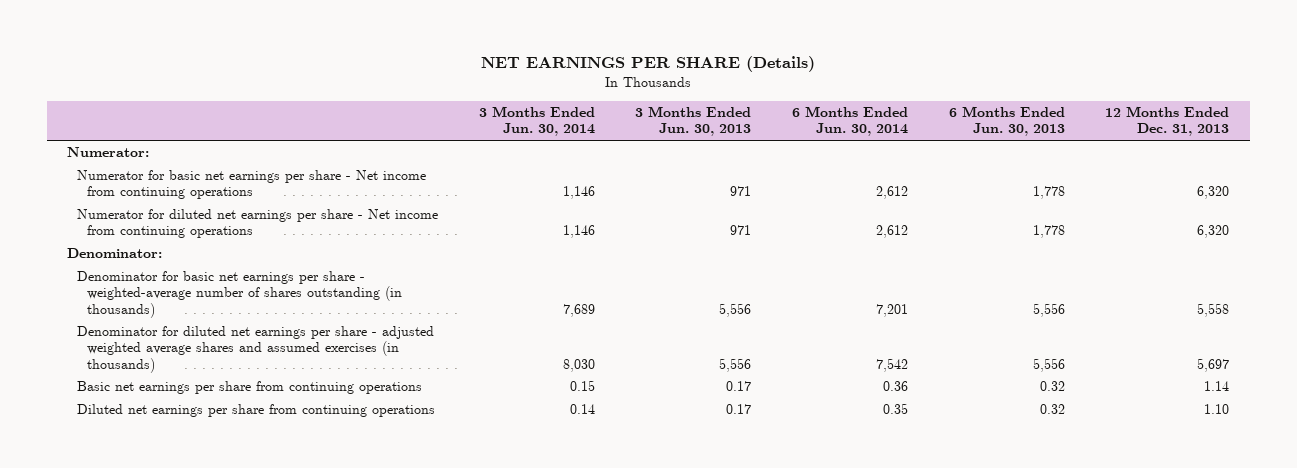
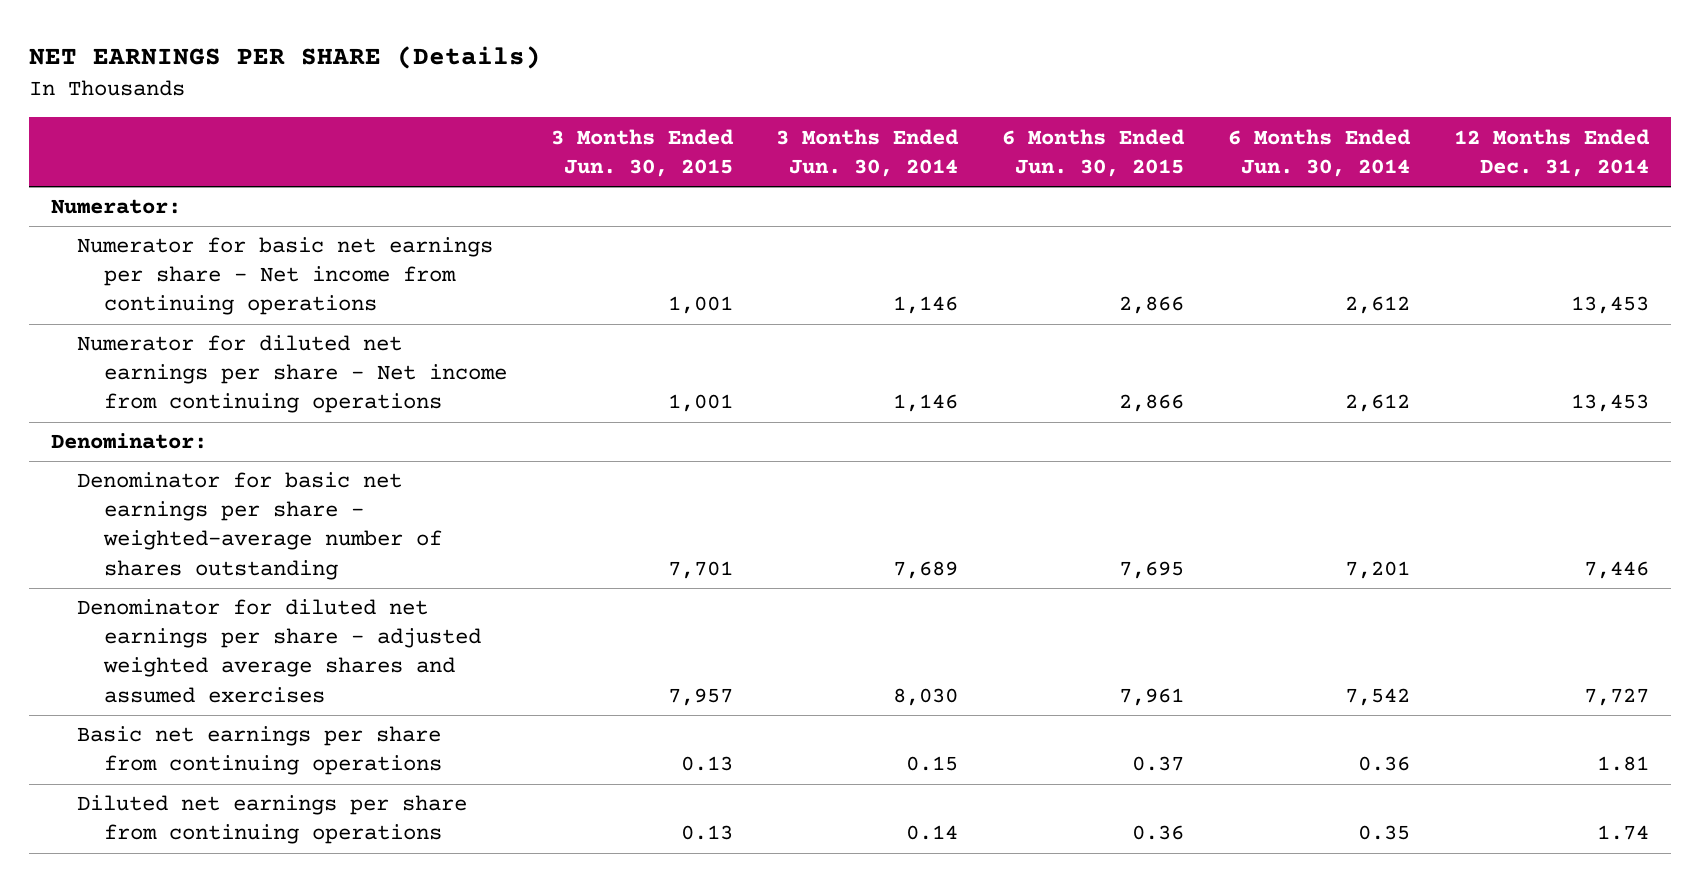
[635,106,752,137] 3 Months Ended Jun. 30, 2013 -> none
[948,106,1065,137] 6 Months Ended Jun. 30, 2013 -> none
[1105,106,1230,137] 12 Months Ended Dec. 31, 2013 -> none
none -> [550,128,734,177] 3 Months Ended Jun. 30, 2015
none -> [1002,128,1186,177] 6 Months Ended Jun. 30, 2015
none -> [1454,128,1651,177] 12 Months Ended Dec. 31, 2014
[77,271,402,318] Denominator for basic net earnings per share - weighted-average number of shares outstanding (in thousands) -> [77,472,442,580] Denominator for basic net earnings per share - weighted-average number of shares outstanding
[77,326,435,373] Denominator for diluted net earnings per share - adjusted weighted average shares and assumed exercises (in thousands) -> [77,599,481,703] Denominator for diluted net earnings per share - adjusted weighted average shares and assumed exercises

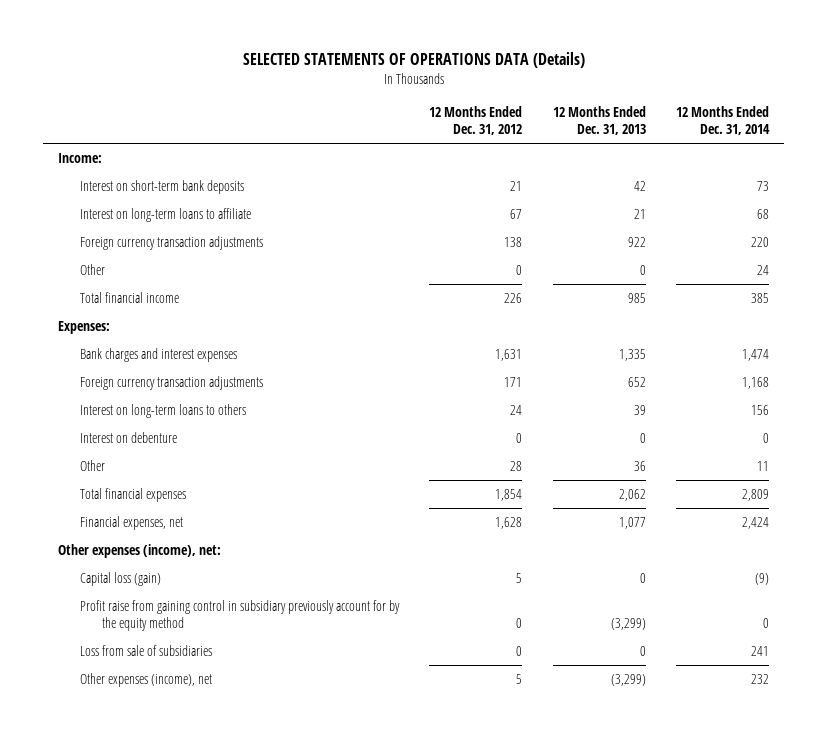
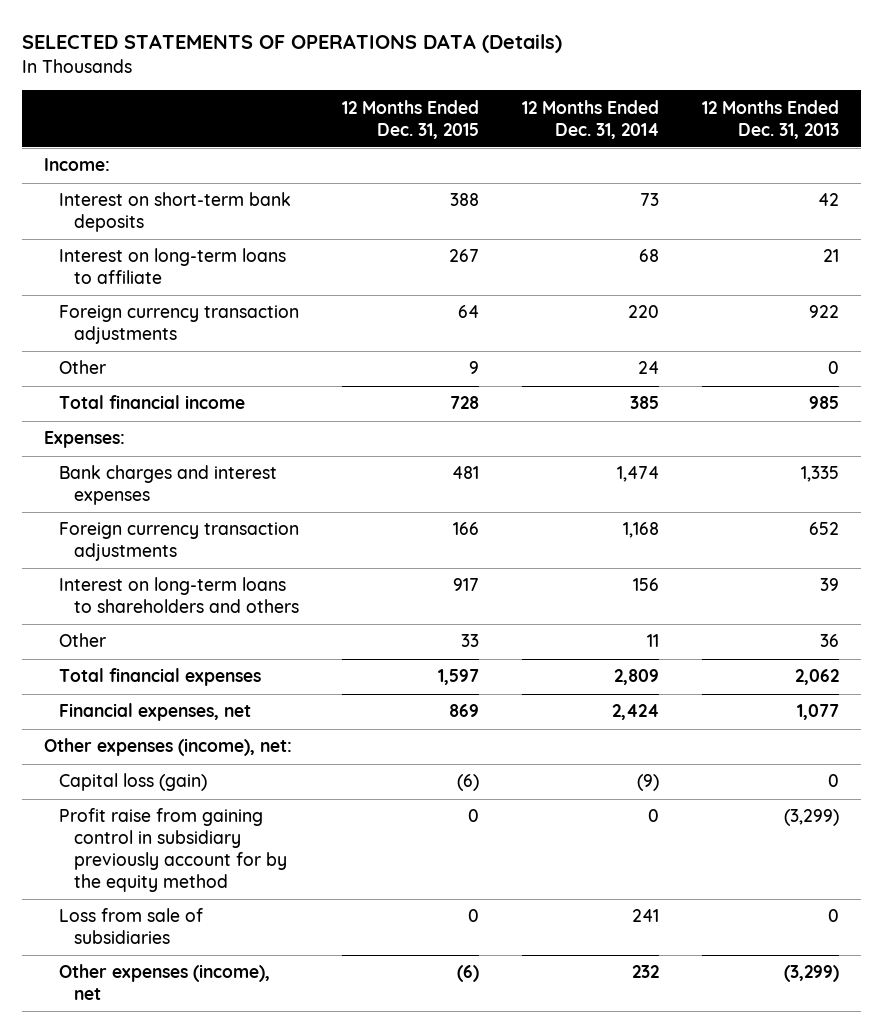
[429,105,523,136] 12 Months Ended Dec. 31, 2012 -> none
none -> [341,99,479,139] 12 Months Ended Dec. 31, 2015
[79,431,177,443] Interest on debenture -> none
[79,403,246,418] Interest on long-term loans to others -> [58,577,299,614] Interest on long-term loans to shareholders and others

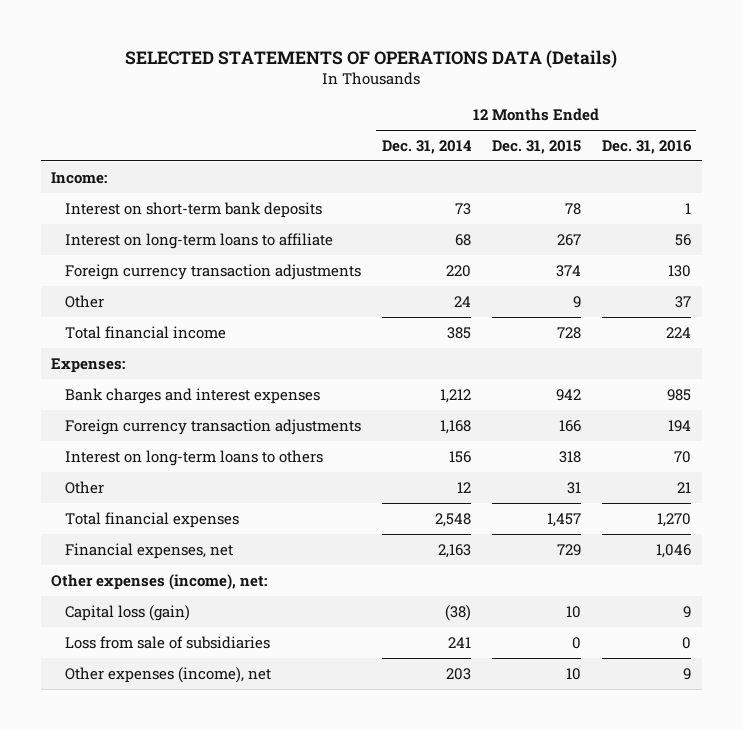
[701,99,839,139] 12 Months Ended Dec. 31, 2013 -> none
none -> [602,139,693,154] Dec. 31, 2016
[449,193,479,207] 388 -> [564,202,581,215] 78
[457,305,479,319] 64 -> [555,264,581,277] 374
[451,466,479,480] 481 -> [555,388,581,401] 942
[616,466,659,483] 1,474 -> [439,388,471,403] 1,212
[58,577,299,614] Interest on long-term loans to shareholders and others -> [64,449,323,466] Interest on long-term loans to others
[452,578,479,592] 917 -> [558,450,581,463] 318
[460,634,479,648] 33 -> [566,481,581,494] 31
[646,634,659,648] 11 -> [456,481,471,493] 12
[437,669,479,686] 1,597 -> [546,512,581,527] 1,457
[613,669,659,686] 2,809 -> [434,512,471,527] 2,548
[448,704,479,718] 869 -> [556,543,581,556] 729
[611,704,659,721] 2,424 -> [437,543,471,558] 2,163
[58,808,287,892] Profit raise from gaining control in subsidiary previously account for by the equity method -> none
[456,774,479,792] (6) -> [565,605,581,618] 10
[636,774,659,792] (9) -> [444,604,471,621] (38)
[456,965,479,983] (6) -> [565,667,581,680] 10
[631,965,659,979] 232 -> [445,667,471,680] 203

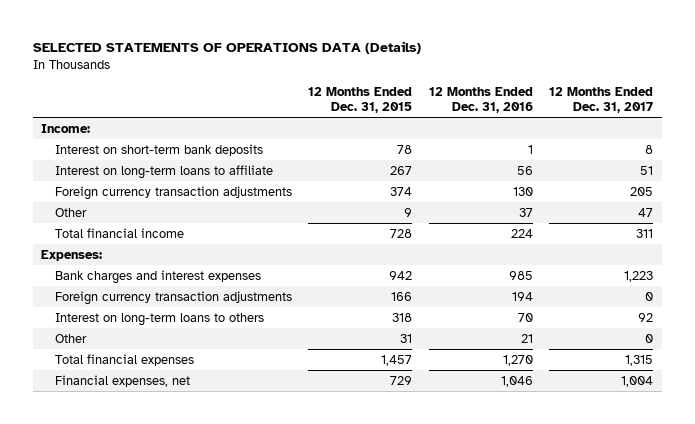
[381,139,472,154] Dec. 31, 2014 -> none
none -> [549,86,654,113] 12 Months Ended Dec. 31, 2017
[51,573,268,590] Other expenses (income), net: -> none
[64,604,190,621] Capital loss (gain) -> none
[64,635,270,649] Loss from sale of subsidiaries -> none
[64,666,271,683] Other expenses (income), net -> none

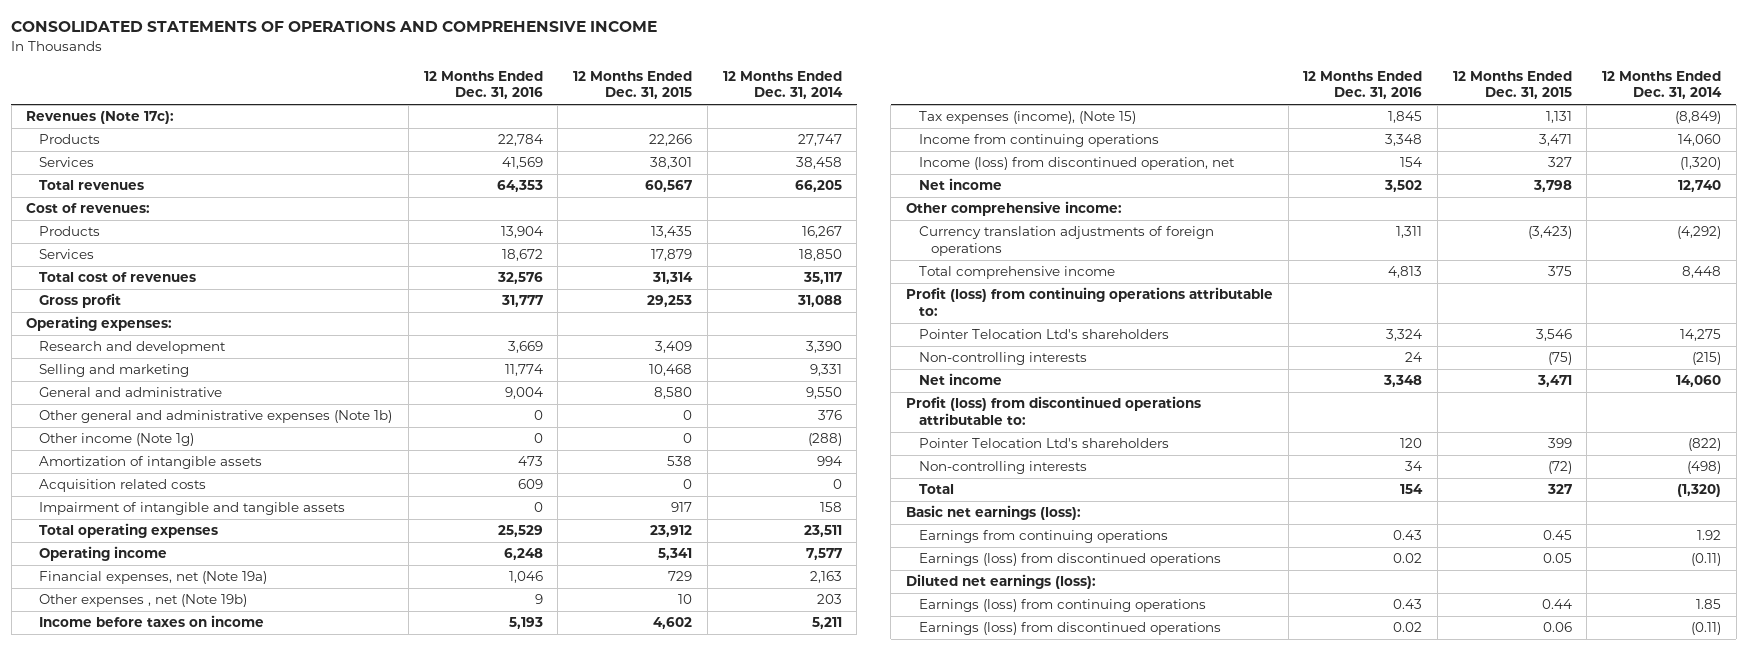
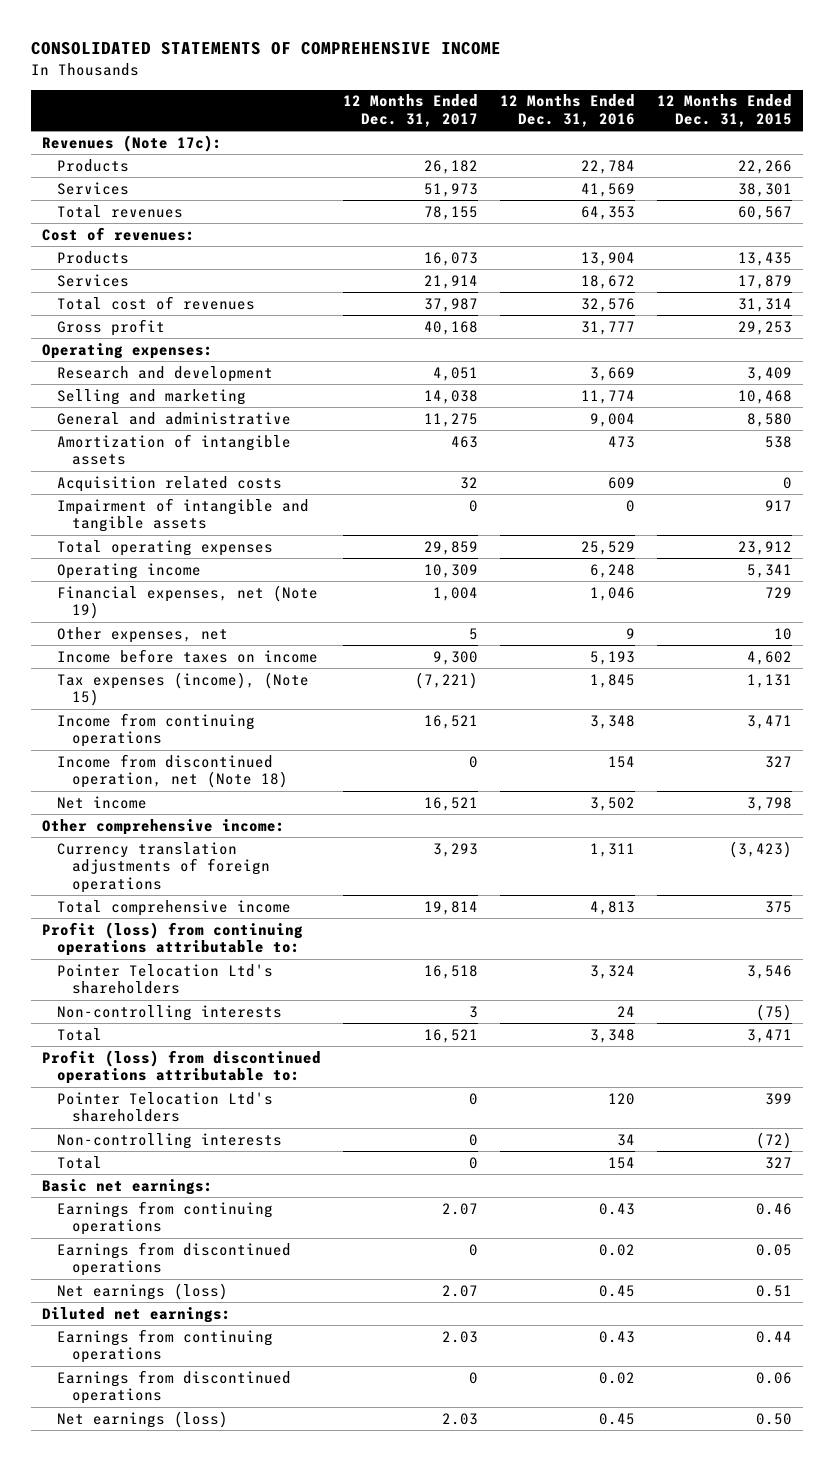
[11,21,658,33] CONSOLIDATED STATEMENTS OF OPERATIONS AND COMPREHENSIVE INCOME -> [31,42,502,56] CONSOLIDATED STATEMENTS OF COMPREHENSIVE INCOME
[722,70,843,100] 12 Months Ended Dec. 31, 2014 -> none
none -> [342,94,478,128] 12 Months Ended Dec. 31, 2017
[38,410,392,424] Other general and administrative expenses (Note 1b) -> none
[38,433,194,447] Other income (Note 1g) -> none
[38,571,267,585] Financial expenses, net (Note 19a) -> [57,584,319,620] Financial expenses, net (Note 19)
[38,594,247,608] Other expenses , net (Note 19b) -> [57,626,229,643] Other expenses, net
[918,157,1235,171] Income (loss) from discontinued operation, net -> [57,753,289,789] Income from discontinued operation, net (Note 18)
[918,373,1002,386] Net income -> [57,1027,103,1041] Total
[905,505,1081,521] Basic net earnings (loss): -> [42,1178,214,1195] Basic net earnings:
[1542,530,1572,541] 0.45 -> [755,1202,792,1215] 0.46
[918,553,1221,567] Earnings (loss) from discontinued operations -> [57,1241,292,1277] Earnings from discontinued operations
none -> [57,1282,229,1300] Net earnings (loss)
[905,574,1096,590] Diluted net earnings (loss): -> [42,1306,232,1323] Diluted net earnings:
[918,599,1206,613] Earnings (loss) from continuing operations -> [57,1328,274,1364] Earnings from continuing operations
[918,622,1221,636] Earnings (loss) from discontinued operations -> [57,1369,292,1405] Earnings from discontinued operations
none -> [57,1410,229,1428] Net earnings (loss)

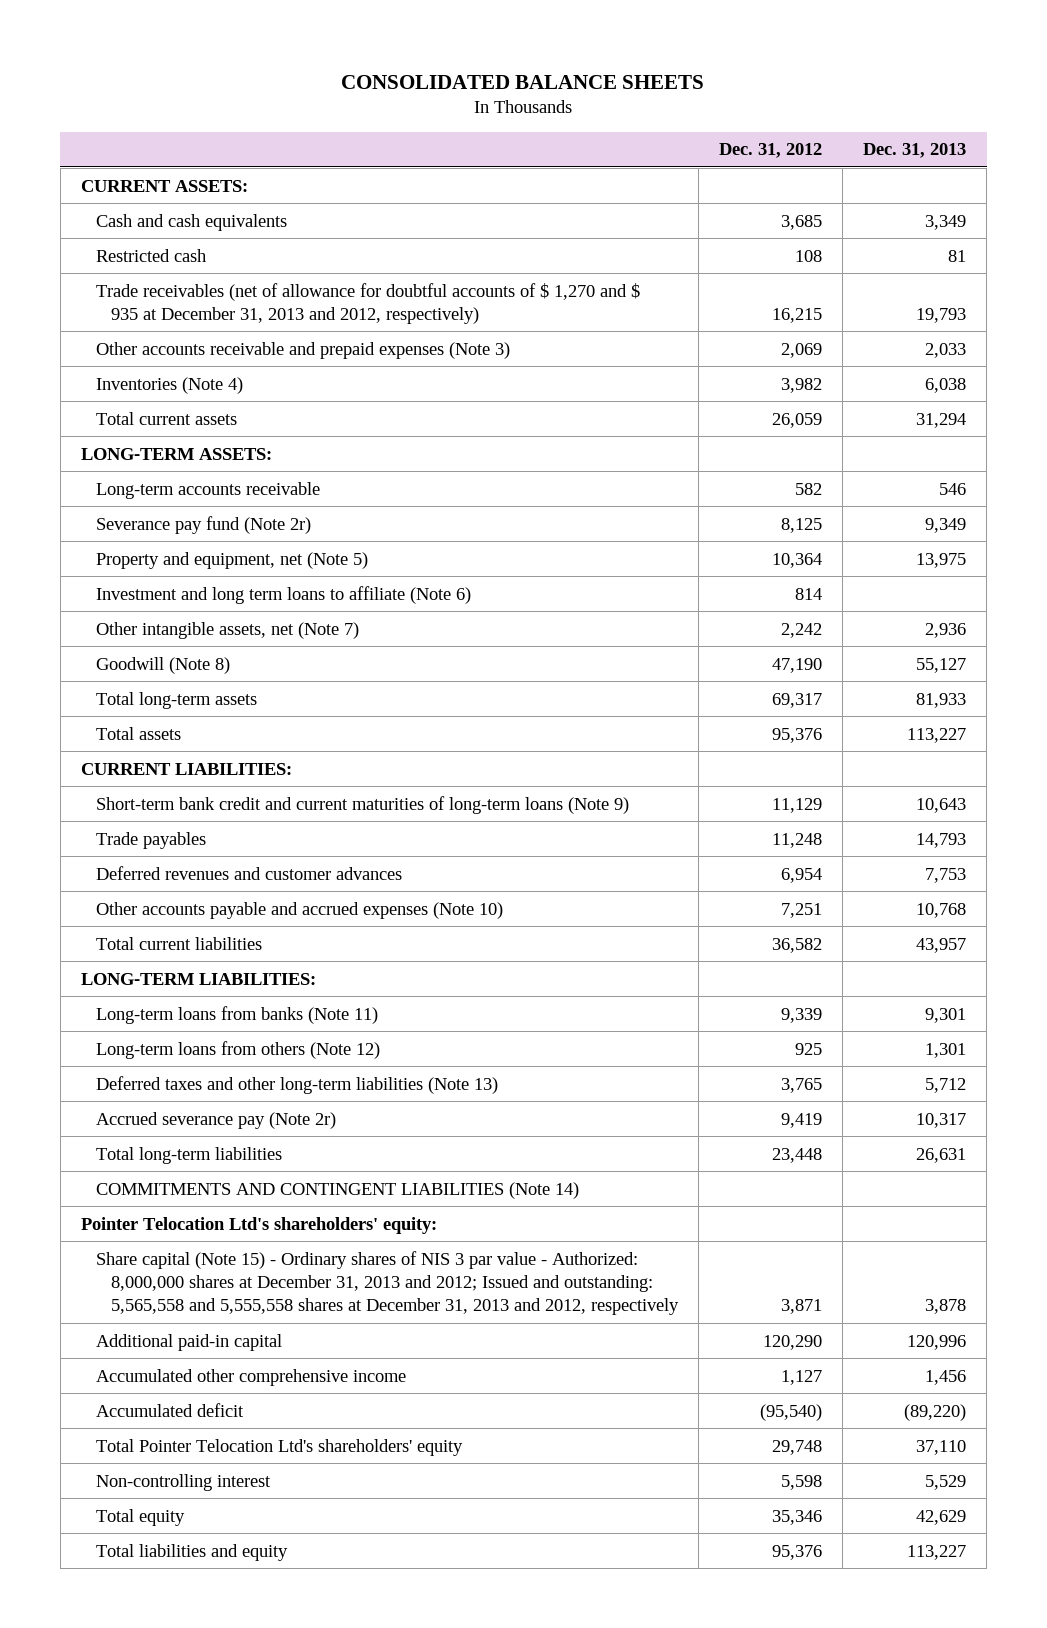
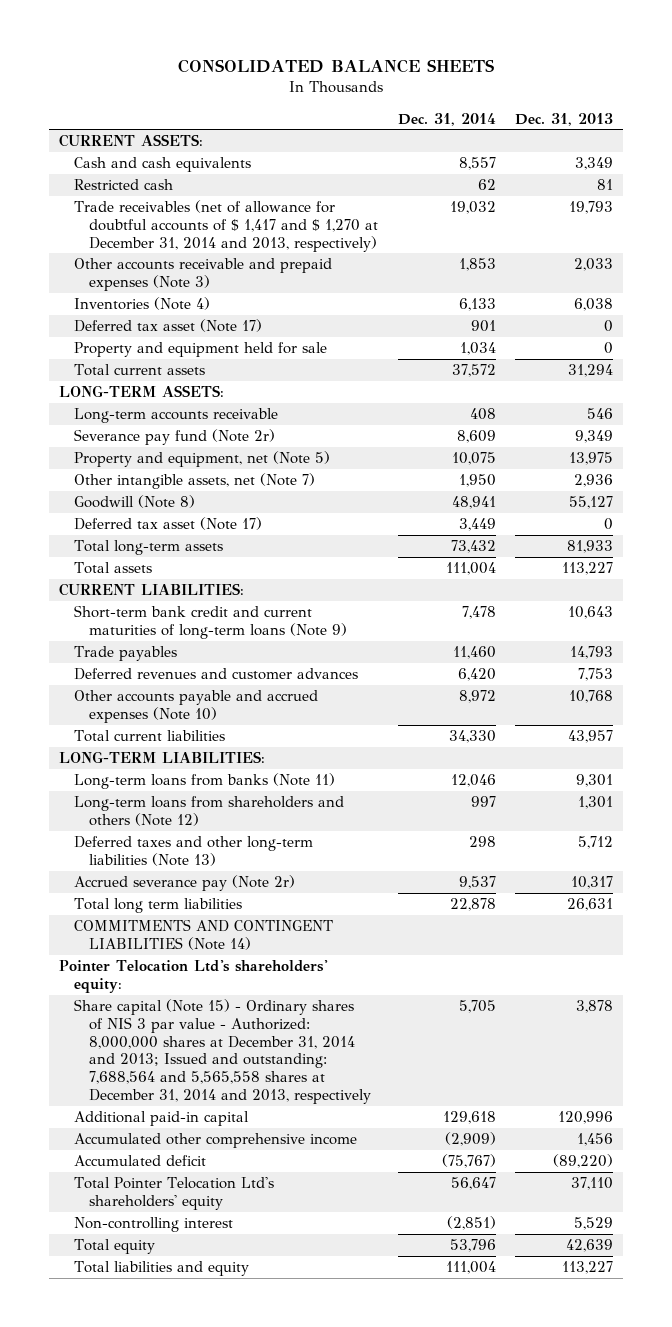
[719,143,823,159] Dec. 31, 2012 -> none
none -> [397,112,496,126] Dec. 31, 2014
[95,282,640,324] Trade receivables (net of allowance for doubtful accounts of $ 1,270 and $ 935 at December 31, 2013 and 2012, respectively) -> [73,200,379,252] Trade receivables (net of allowance for doubtful accounts of $ 1,417 and $ 1,270 at December 31, 2014 and 2013, respectively)
none -> [73,319,262,333] Deferred tax asset (Note 17)
none -> [73,342,327,358] Property and equipment held for sale
[95,585,471,604] Investment and long term loans to affiliate (Note 6) -> none
none -> [73,517,262,531] Deferred tax asset (Note 17)
[95,1040,380,1059] Long-term loans from others (Note 12) -> [73,796,344,826] Long-term loans from shareholders and others (Note 12)
[95,1146,282,1164] Total long-term liabilities -> [73,898,242,914] Total long term liabilities
[95,1250,679,1316] Share capital (Note 15) - Ordinary shares of NIS 3 par value - Authorized: 8,000,000 shares at December 31, 2013 and 2012; Issued and outstanding: 5,565,558 and 5,555,558 shares at December 31, 2013 and 2012, respectively -> [73,999,372,1104] Share capital (Note 15) - Ordinary shares of NIS 3 par value - Authorized: 8,000,000 shares at December 31, 2014 and 2013; Issued and outstanding: 7,688,564 and 5,565,558 shares at December 31, 2014 and 2013, respectively
[916,1509,967,1525] 42,629 -> [566,1239,614,1253] 42,639

